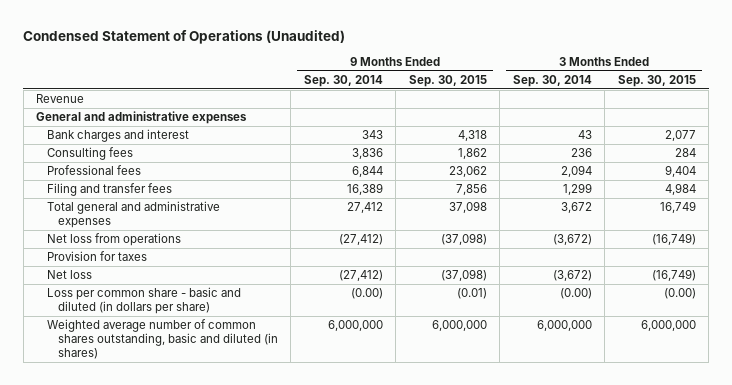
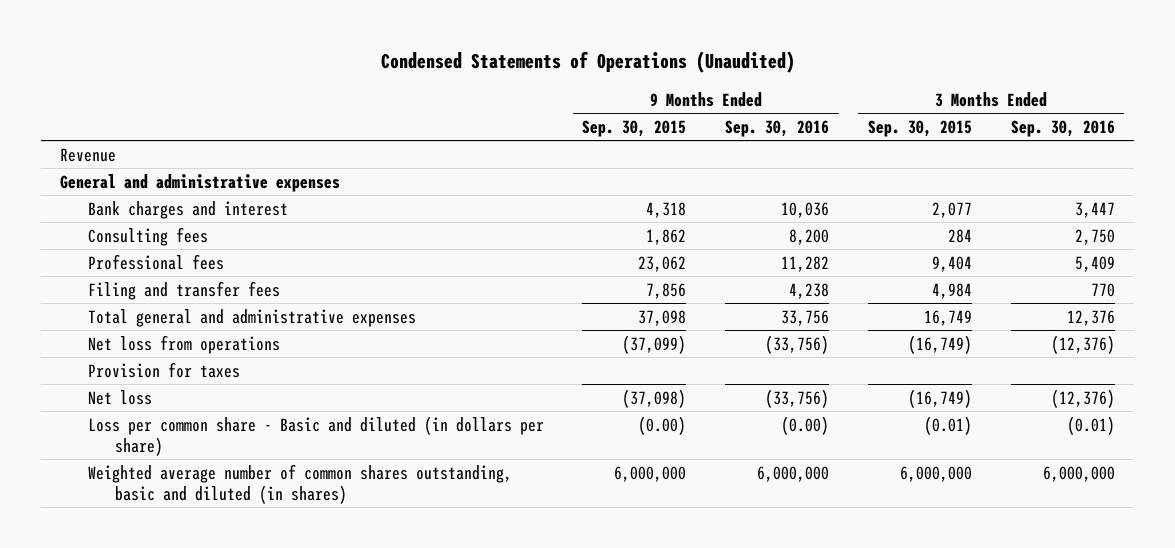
[23,29,346,44] Condensed Statement of Operations (Unaudited) -> [380,51,795,74] Condensed Statements of Operations (Unaudited)
[303,74,383,87] Sep. 30, 2014 -> none
[512,74,592,87] Sep. 30, 2014 -> none
none -> [725,119,830,137] Sep. 30, 2016
none -> [1010,119,1115,137] Sep. 30, 2016
[440,233,487,246] (37,098) -> [622,334,687,354] (37,099)
[47,287,242,315] Loss per common share - basic and diluted (in dollars per share) -> [87,415,544,457] Loss per common share - Basic and diluted (in dollars per share)
[456,288,487,300] (0.01) -> [638,415,687,435] (0.00)
[663,288,696,300] (0.00) -> [923,415,972,435] (0.01)

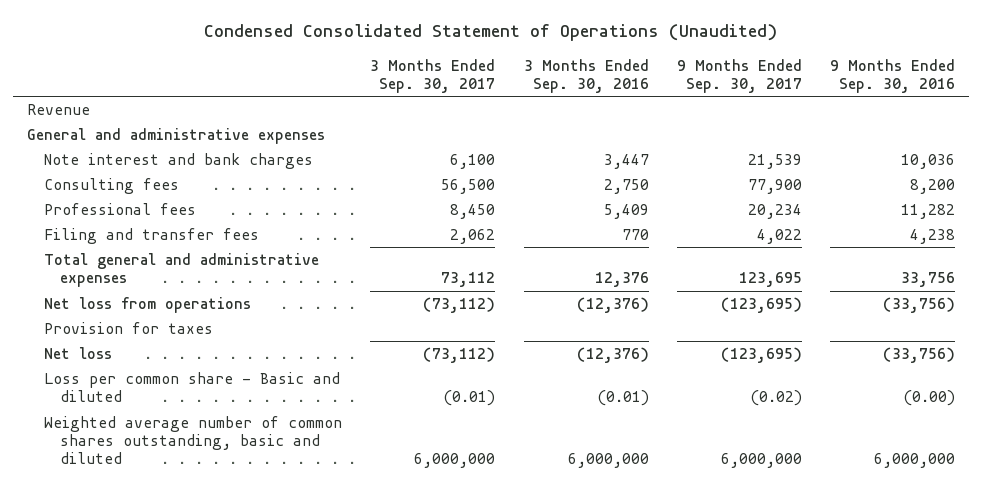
[380,51,795,74] Condensed Statements of Operations (Unaudited) -> [204,24,778,42] Condensed Consolidated Statement of Operations (Unaudited)
[582,119,687,137] Sep. 30, 2015 -> none
[867,119,972,137] Sep. 30, 2015 -> none
none -> [370,58,496,94] 3 Months Ended Sep. 30, 2017
none -> [676,58,802,94] 9 Months Ended Sep. 30, 2017
[87,200,288,219] Bank charges and interest -> [43,153,313,170] Note interest and bank charges
[87,415,544,457] Loss per common share - Basic and diluted (in dollars per share) -> [43,372,340,403] Loss per common share - Basic and diluted
[87,463,512,505] Weighted average number of common shares outstanding, basic and diluted (in shares) -> [43,416,342,465] Weighted average number of common shares outstanding, basic and diluted

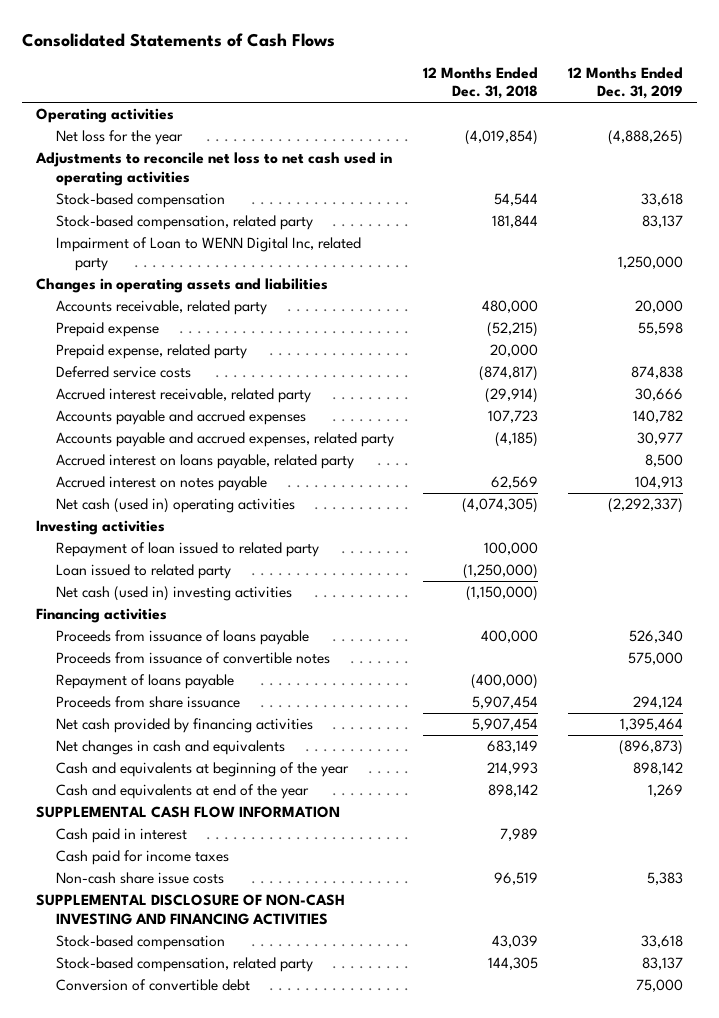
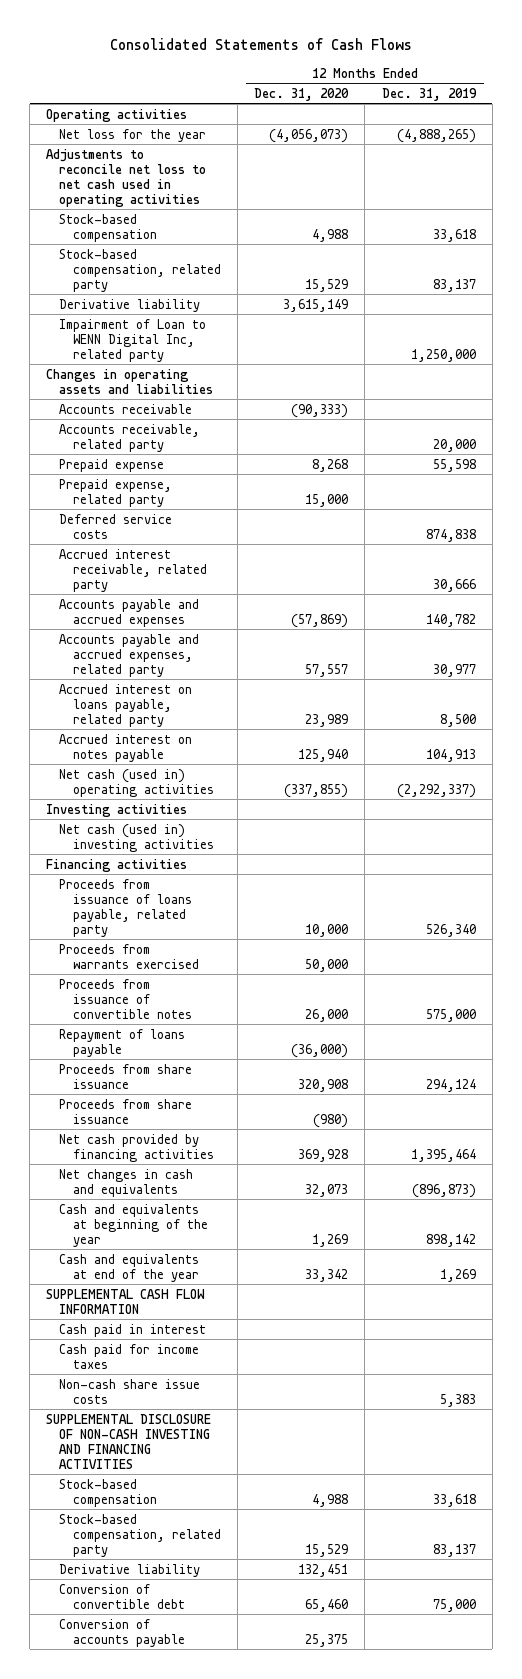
[423,66,539,100] 12 Months Ended Dec. 31, 2018 -> none
none -> [254,87,350,101] Dec. 31, 2020
none -> [59,298,201,312] Derivative liability
none -> [59,403,193,414] Accounts receivable
[55,542,319,558] Repayment of loan issued to related party -> none
[55,564,231,580] Loan issued to related party -> none
[55,630,309,646] Proceeds from issuance of loans payable -> [59,878,192,937] Proceeds from issuance of loans payable, related party
none -> [59,943,199,969] Proceeds from warrants exercised
none -> [59,1098,193,1124] Proceeds from share issuance
none -> [59,1563,201,1577] Derivative liability
none -> [59,1618,185,1647] Conversion of accounts payable

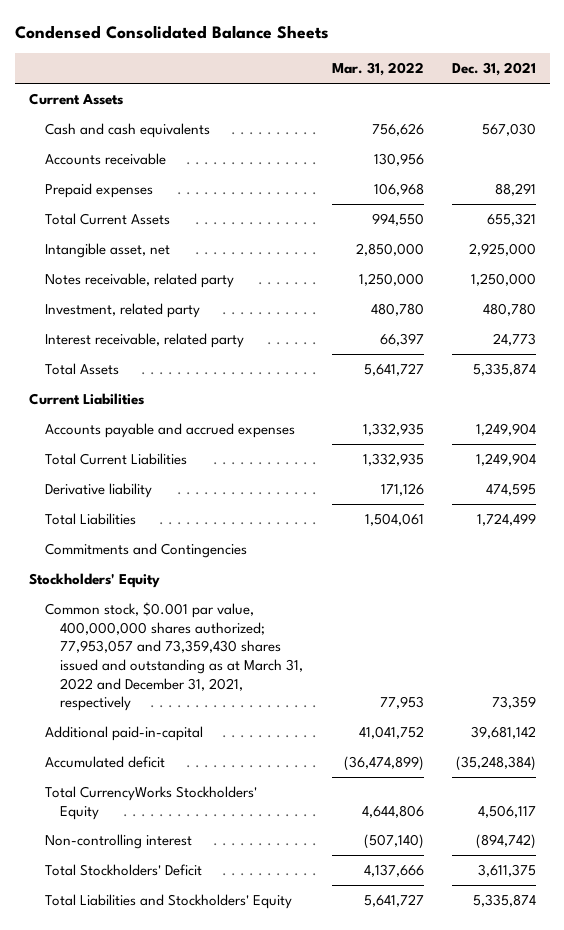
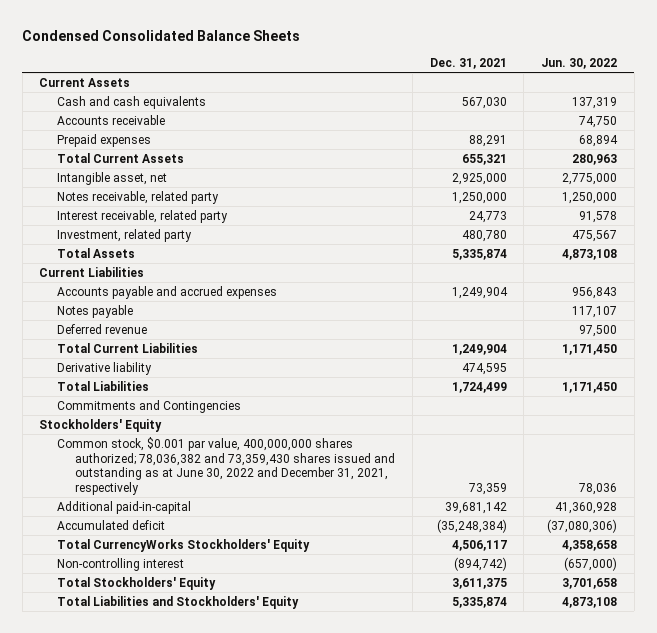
[331,62,424,77] Mar. 31, 2022 -> none
none -> [541,57,618,69] Jun. 30, 2022
[44,302,200,318] Investment, related party -> [57,228,193,242] Investment, related party
none -> [57,304,134,318] Notes payable
none -> [57,323,148,334] Deferred revenue
[44,601,304,712] Common stock, $0.001 par value, 400,000,000 shares authorized; 77,953,057 and 73,359,430 shares issued and outstanding as at March 31, 2022 and December 31, 2021, respectively -> [57,436,395,495] Common stock, $0.001 par value, 400,000,000 shares authorized; 78,036,382 and 73,359,430 shares issued and outstanding as at June 30, 2022 and December 31, 2021, respectively
[44,863,202,876] Total Stockholders' Deficit -> [57,576,217,590] Total Stockholders' Equity

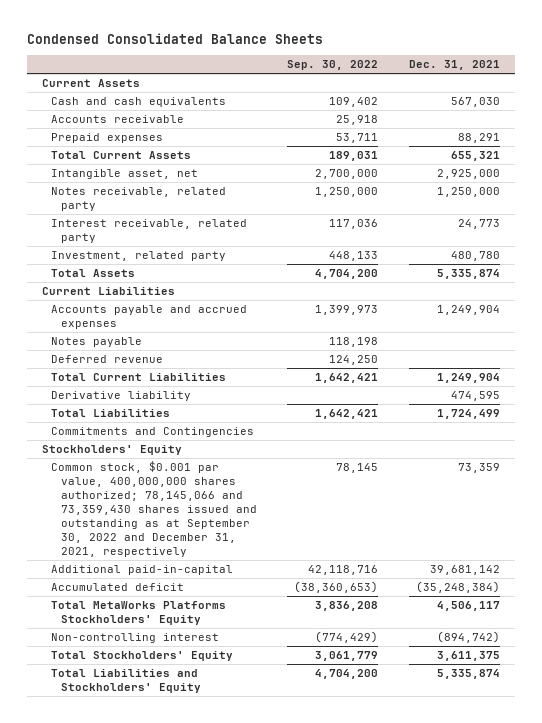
[541,57,618,69] Jun. 30, 2022 -> none
none -> [287,60,379,71] Sep. 30, 2022
[57,436,395,495] Common stock, $0.001 par value, 400,000,000 shares authorized; 78,036,382 and 73,359,430 shares issued and outstanding as at June 30, 2022 and December 31, 2021, respectively -> [51,460,257,558] Common stock, $0.001 par value, 400,000,000 shares authorized; 78,145,066 and 73,359,430 shares issued and outstanding as at September 30, 2022 and December 31, 2021, respectively
[57,538,311,552] Total CurrencyWorks Stockholders' Equity -> [51,600,227,626] Total MetaWorks Platforms Stockholders' Equity

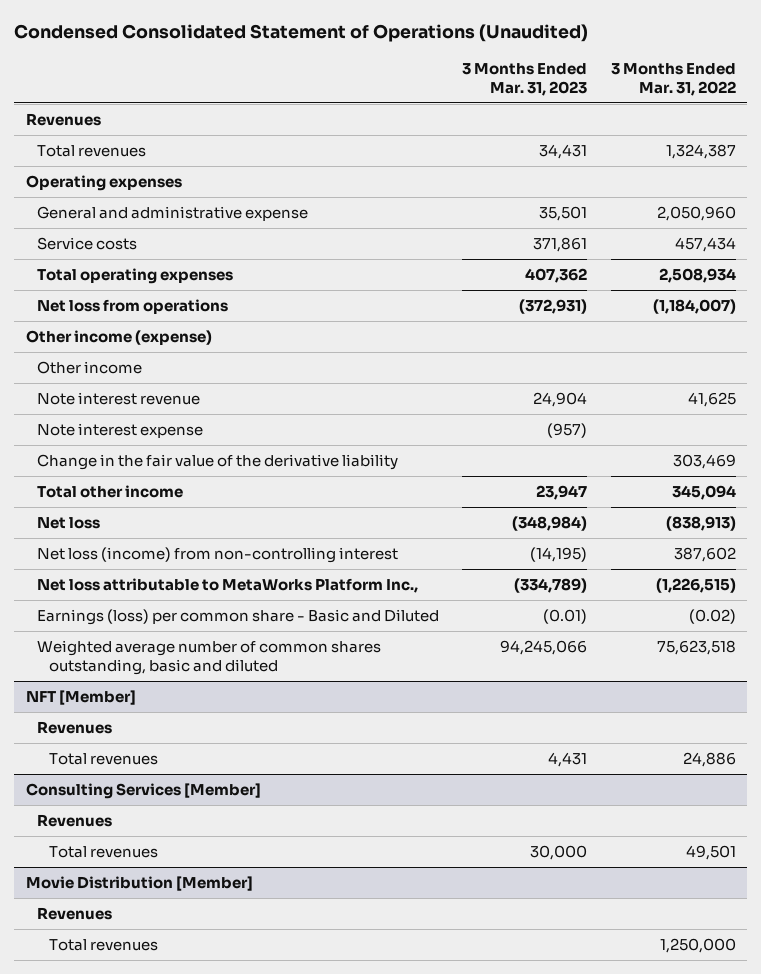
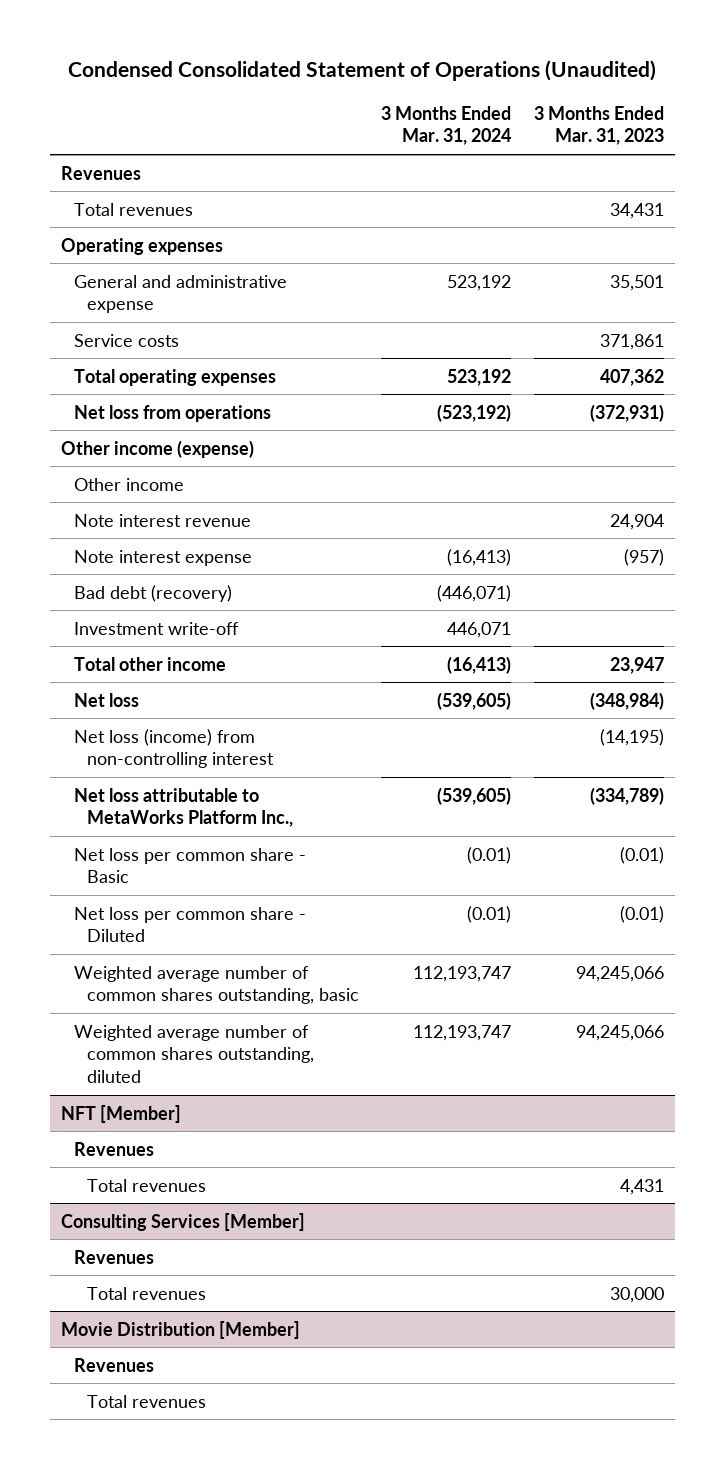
[610,63,736,96] 3 Months Ended Mar. 31, 2022 -> none
none -> [381,105,512,146] 3 Months Ended Mar. 31, 2024
[37,454,399,471] Change in the fair value of the derivative liability -> none
none -> [74,584,233,602] Bad debt (recovery)
none -> [74,621,240,635] Investment write-off
[37,609,440,626] Earnings (loss) per common share - Basic and Diluted -> [74,847,307,884] Net loss per common share - Basic
none -> [74,906,307,943] Net loss per common share - Diluted
[37,640,382,675] Weighted average number of common shares outstanding, basic and diluted -> [74,965,360,1005] Weighted average number of common shares outstanding, basic
none -> [74,1024,315,1084] Weighted average number of common shares outstanding, diluted

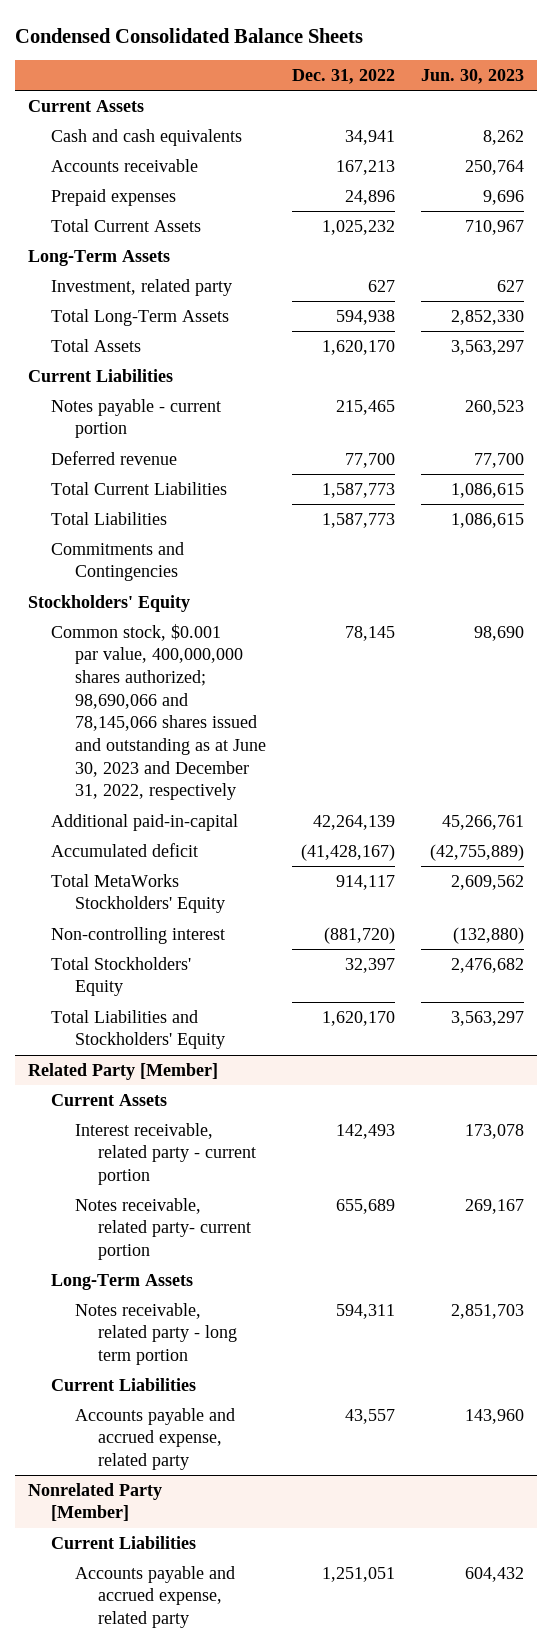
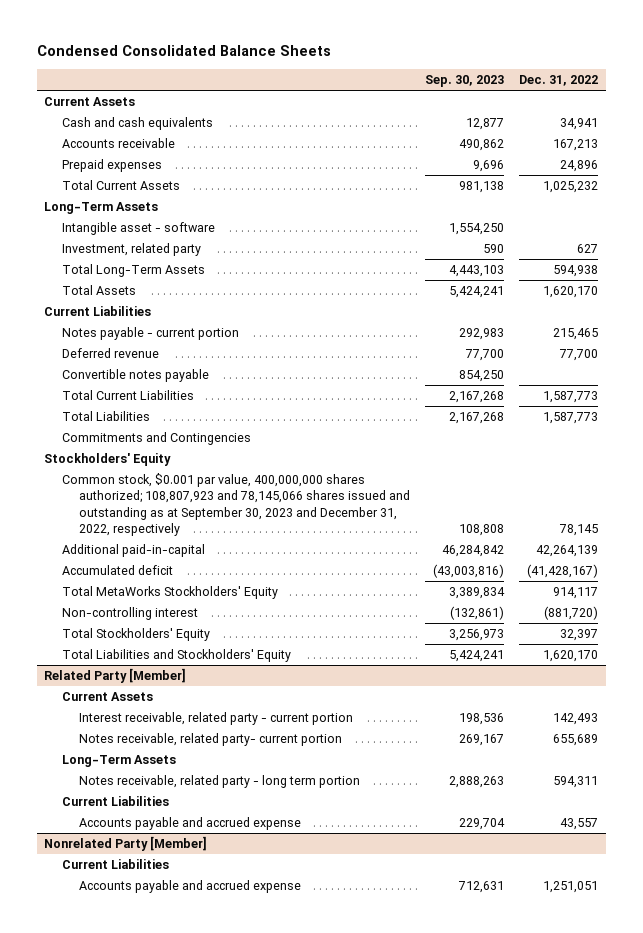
[420,69,524,85] Jun. 30, 2023 -> none
none -> [425,75,505,88] Sep. 30, 2023
none -> [61,222,215,236] Intangible asset - software
none -> [61,369,209,383] Convertible notes payable
[51,623,266,801] Common stock, $0.001 par value, 400,000,000 shares authorized; 98,690,066 and 78,145,066 shares issued and outstanding as at June 30, 2023 and December 31, 2022, respectively -> [61,473,410,537] Common stock, $0.001 par value, 400,000,000 shares authorized; 108,807,923 and 78,145,066 shares issued and outstanding as at September 30, 2023 and December 31, 2022, respectively
[74,1407,235,1471] Accounts payable and accrued expense, related party -> [78,817,301,831] Accounts payable and accrued expense
[74,1565,235,1629] Accounts payable and accrued expense, related party -> [78,880,301,894] Accounts payable and accrued expense

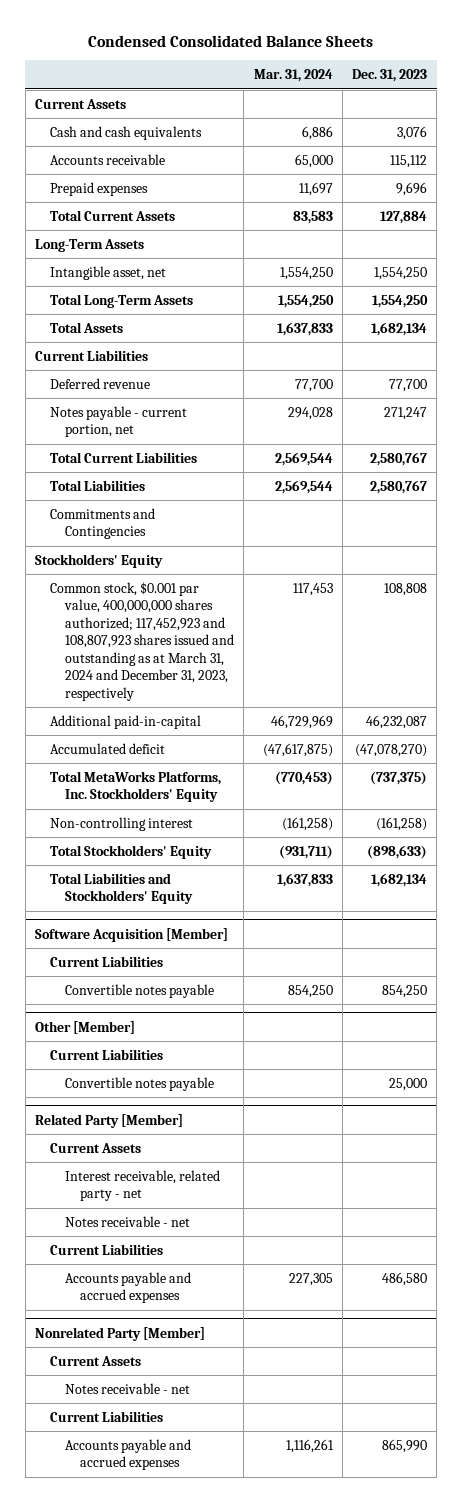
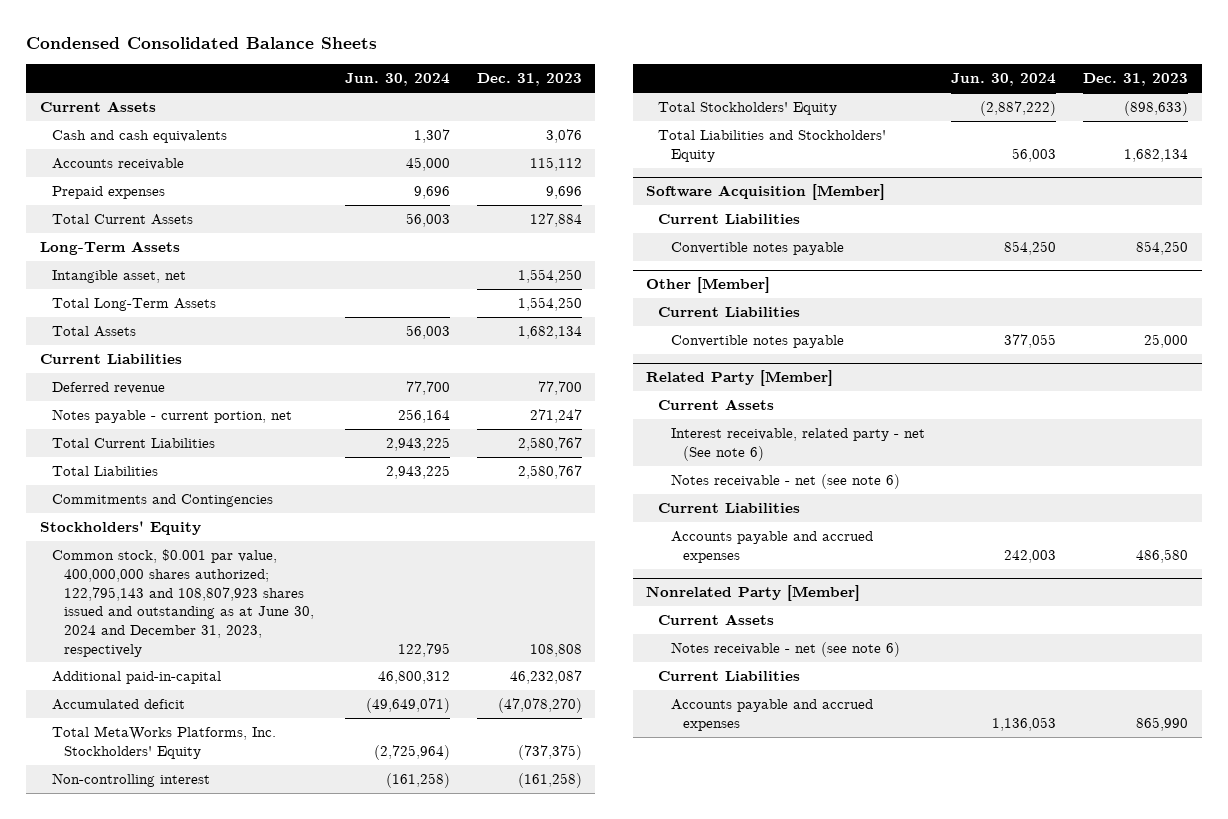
[253,69,333,83] Mar. 31, 2024 -> none
none -> [345,73,451,87] Jun. 30, 2024
[50,581,235,701] Common stock, $0.001 par value, 400,000,000 shares authorized; 117,452,923 and 108,807,923 shares issued and outstanding as at March 31, 2024 and December 31, 2023, respectively -> [52,549,315,657] Common stock, $0.001 par value, 400,000,000 shares authorized; 122,795,143 and 108,807,923 shares issued and outstanding as at June 30, 2024 and December 31, 2023, respectively
[65,1169,221,1202] Interest receivable, related party - net -> [670,428,925,461] Interest receivable, related party - net (See note 6)
[65,1215,191,1227] Notes receivable - net -> [670,474,900,490] Notes receivable - net (see note 6)
[65,1382,191,1394] Notes receivable - net -> [670,642,900,658] Notes receivable - net (see note 6)

